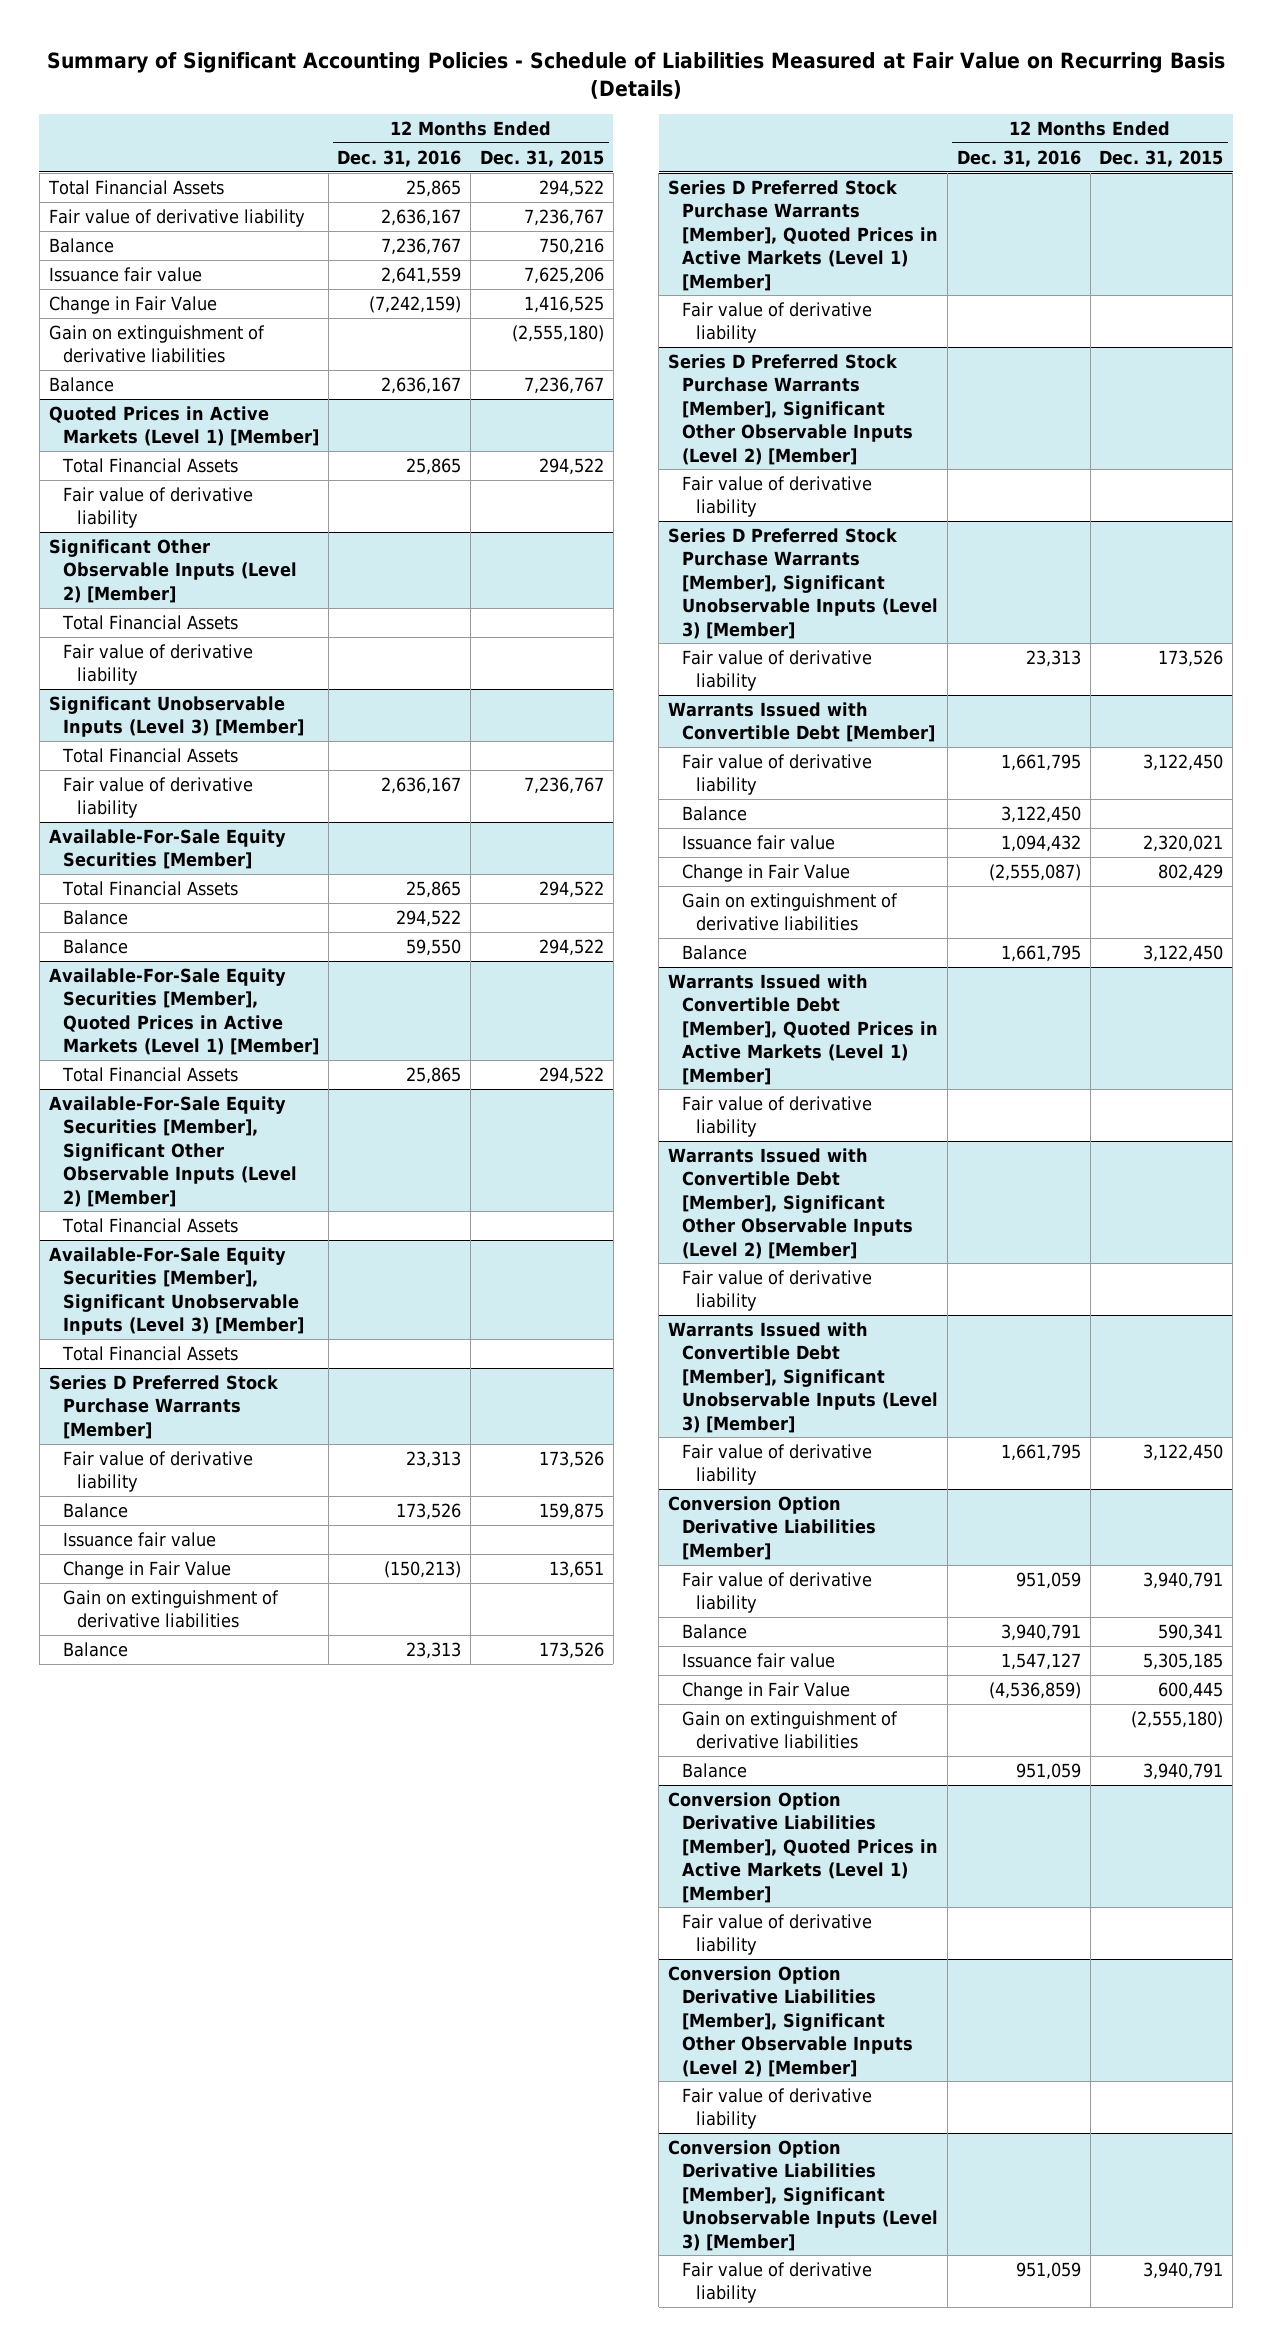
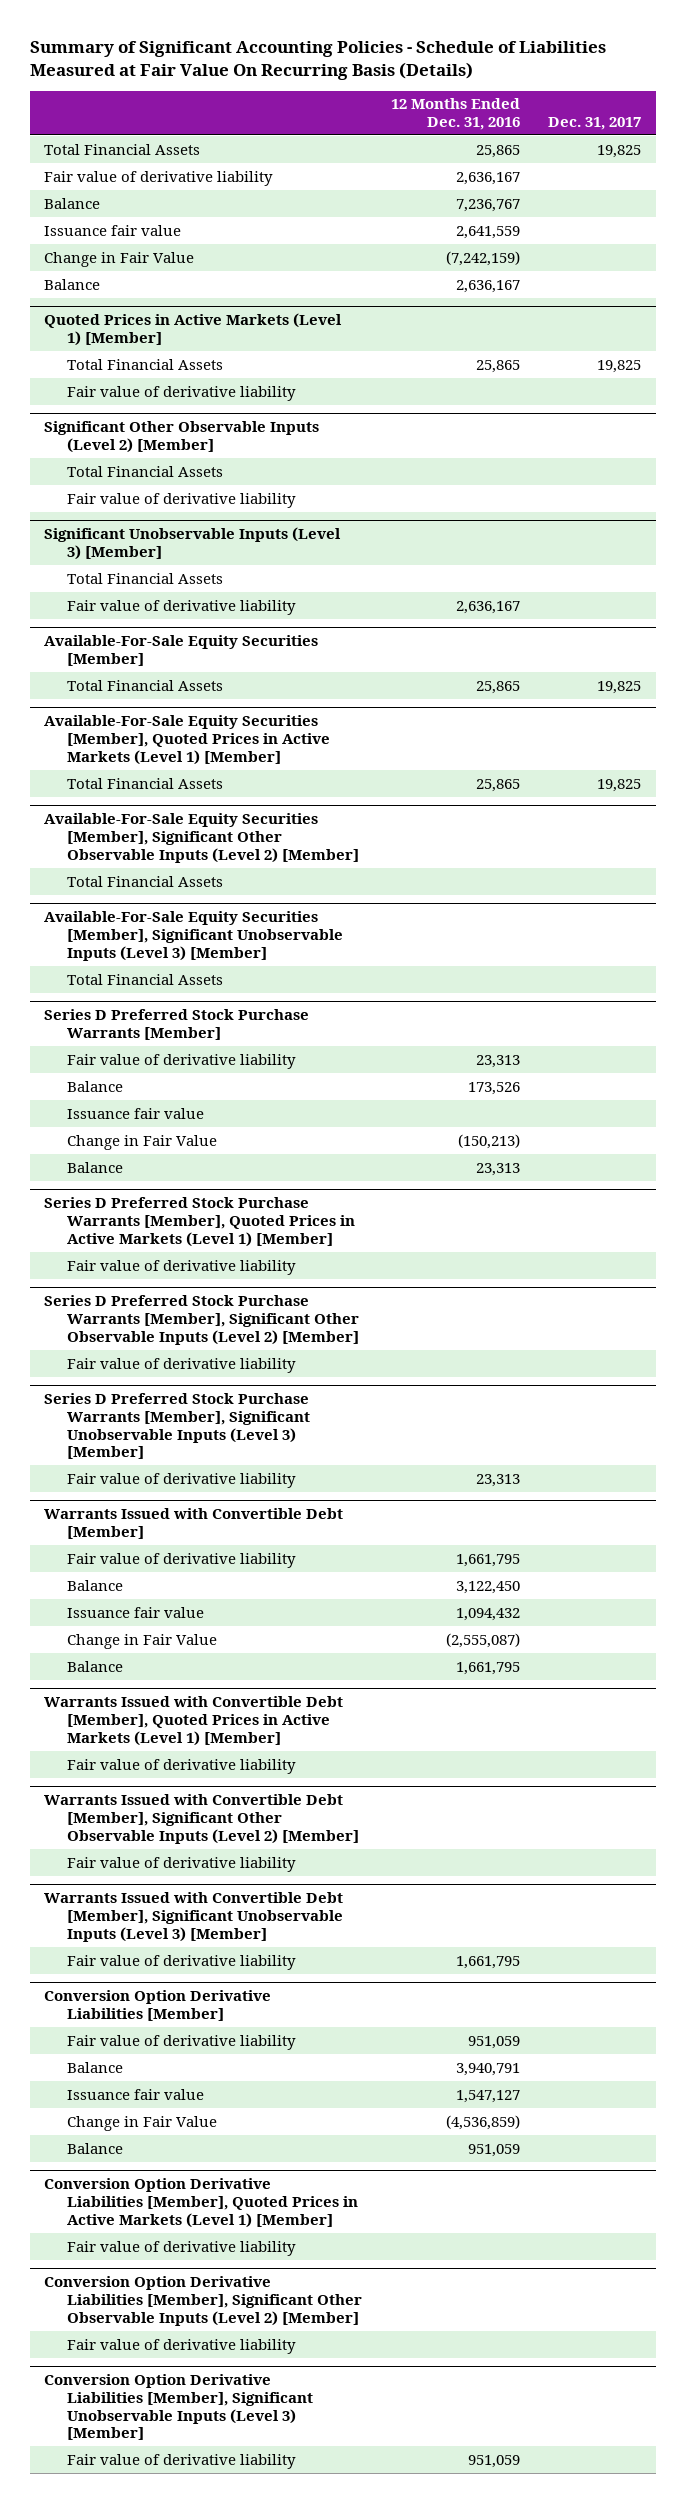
[47,51,1226,99] Summary of Significant Accounting Policies - Schedule of Liabilities Measured at Fair Value on Recurring Basis (Details) -> [29,40,606,80] Summary of Significant Accounting Policies - Schedule of Liabilities Measured at Fair Value On Recurring Basis (Details)
[480,149,605,167] Dec. 31, 2015 -> none
none -> [548,116,642,130] Dec. 31, 2017
[48,325,265,364] Gain on extinguishment of derivative liabilities -> none
[62,910,128,926] Balance -> none
[62,939,128,955] Balance -> none
[62,1590,279,1629] Gain on extinguishment of derivative liabilities -> none
[682,893,899,932] Gain on extinguishment of derivative liabilities -> none
[682,1711,899,1750] Gain on extinguishment of derivative liabilities -> none

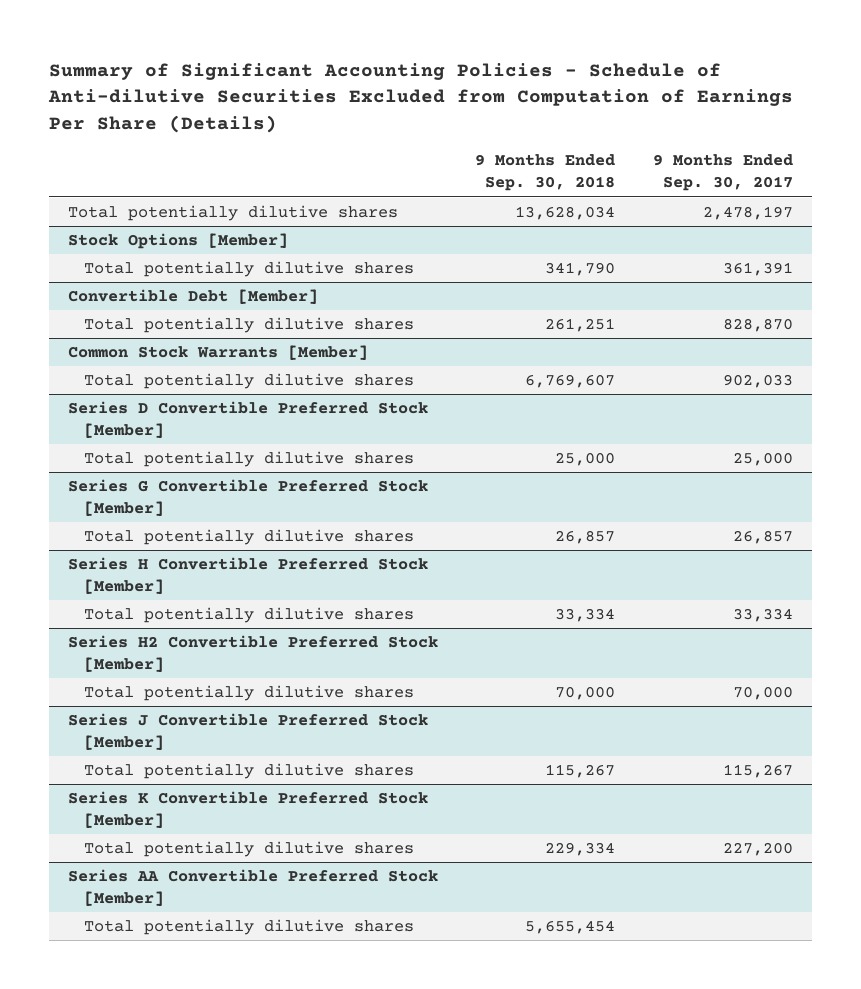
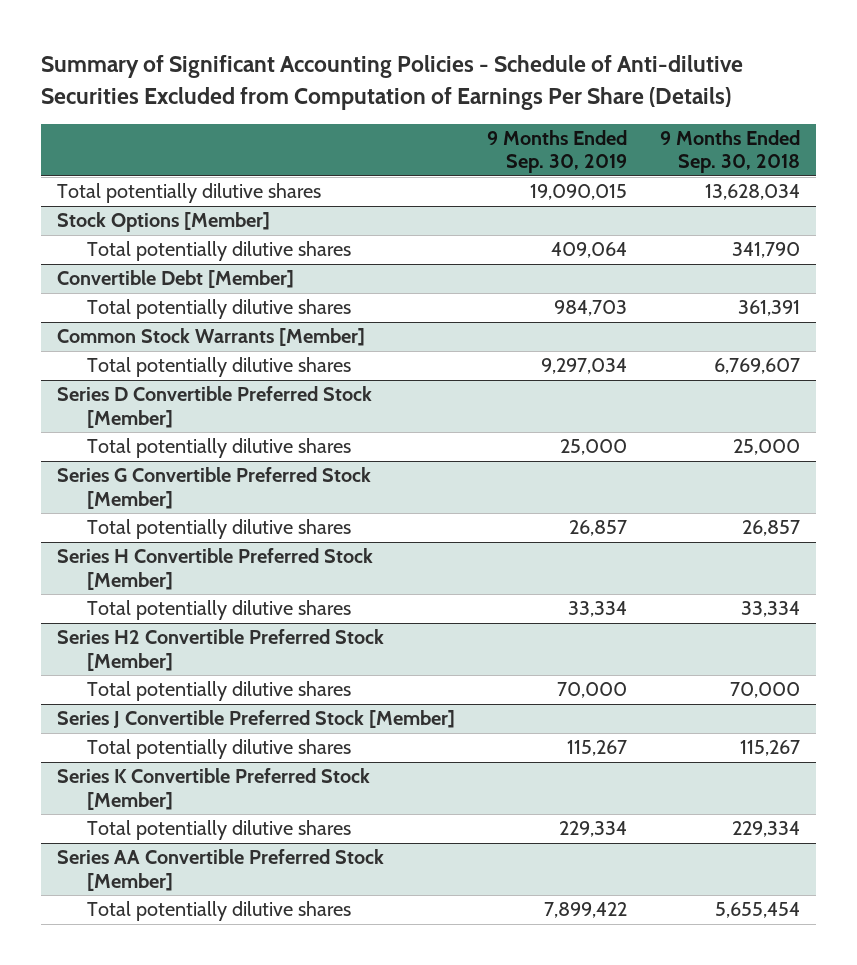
[652,154,793,192] 9 Months Ended Sep. 30, 2017 -> none
none -> [487,130,628,174] 9 Months Ended Sep. 30, 2019
[545,318,616,333] 261,251 -> [737,300,800,317] 361,391

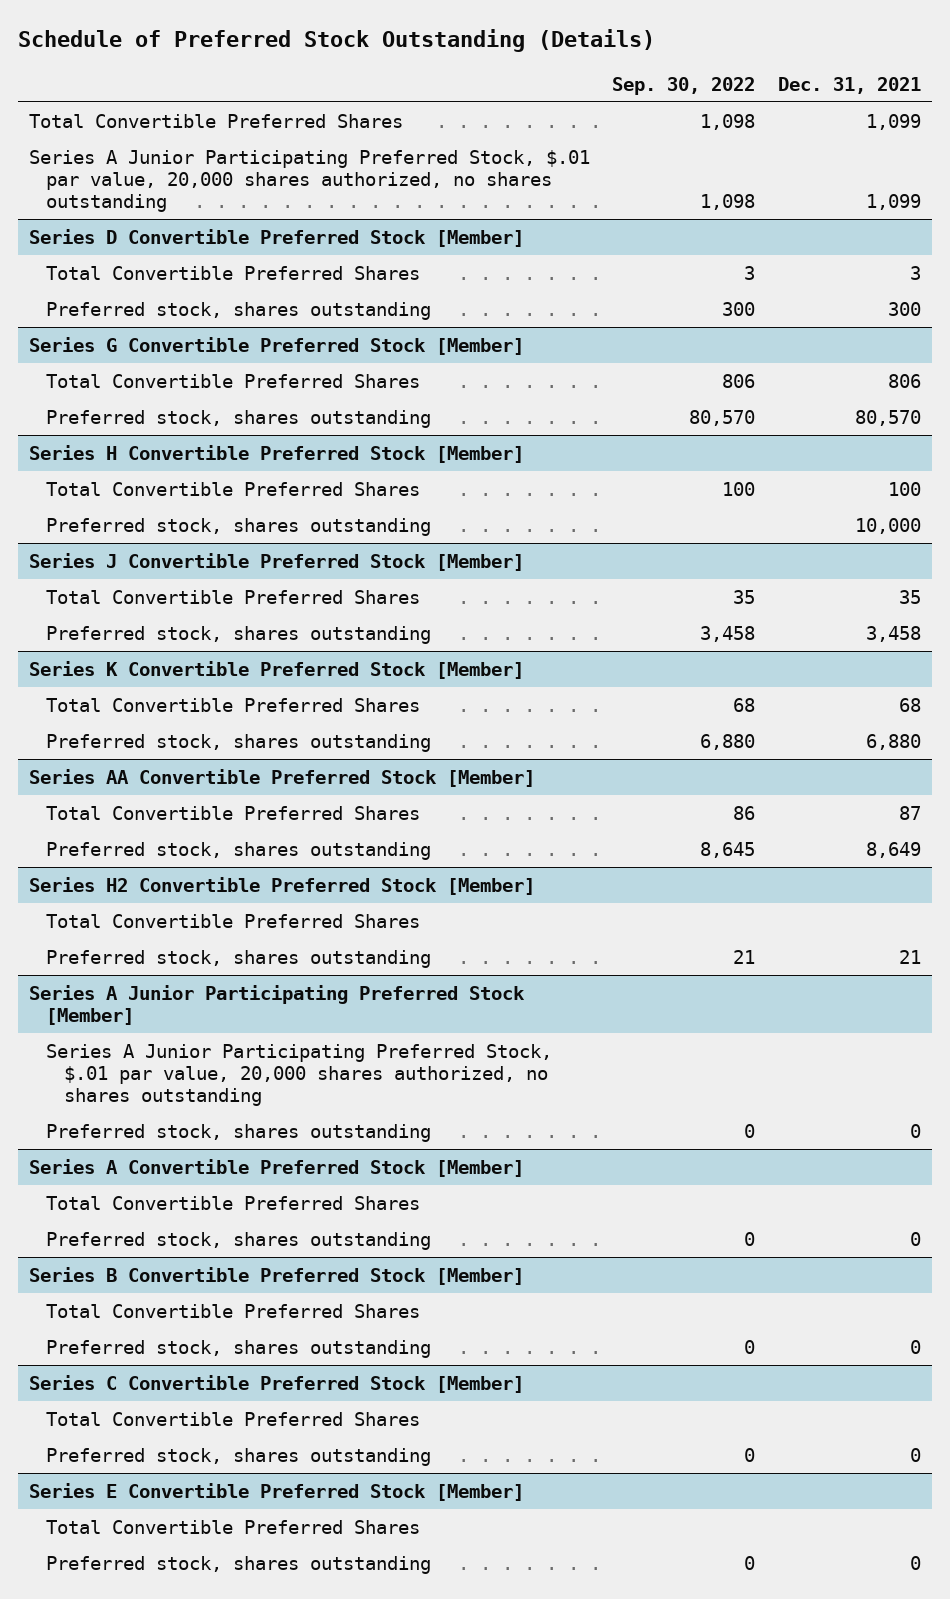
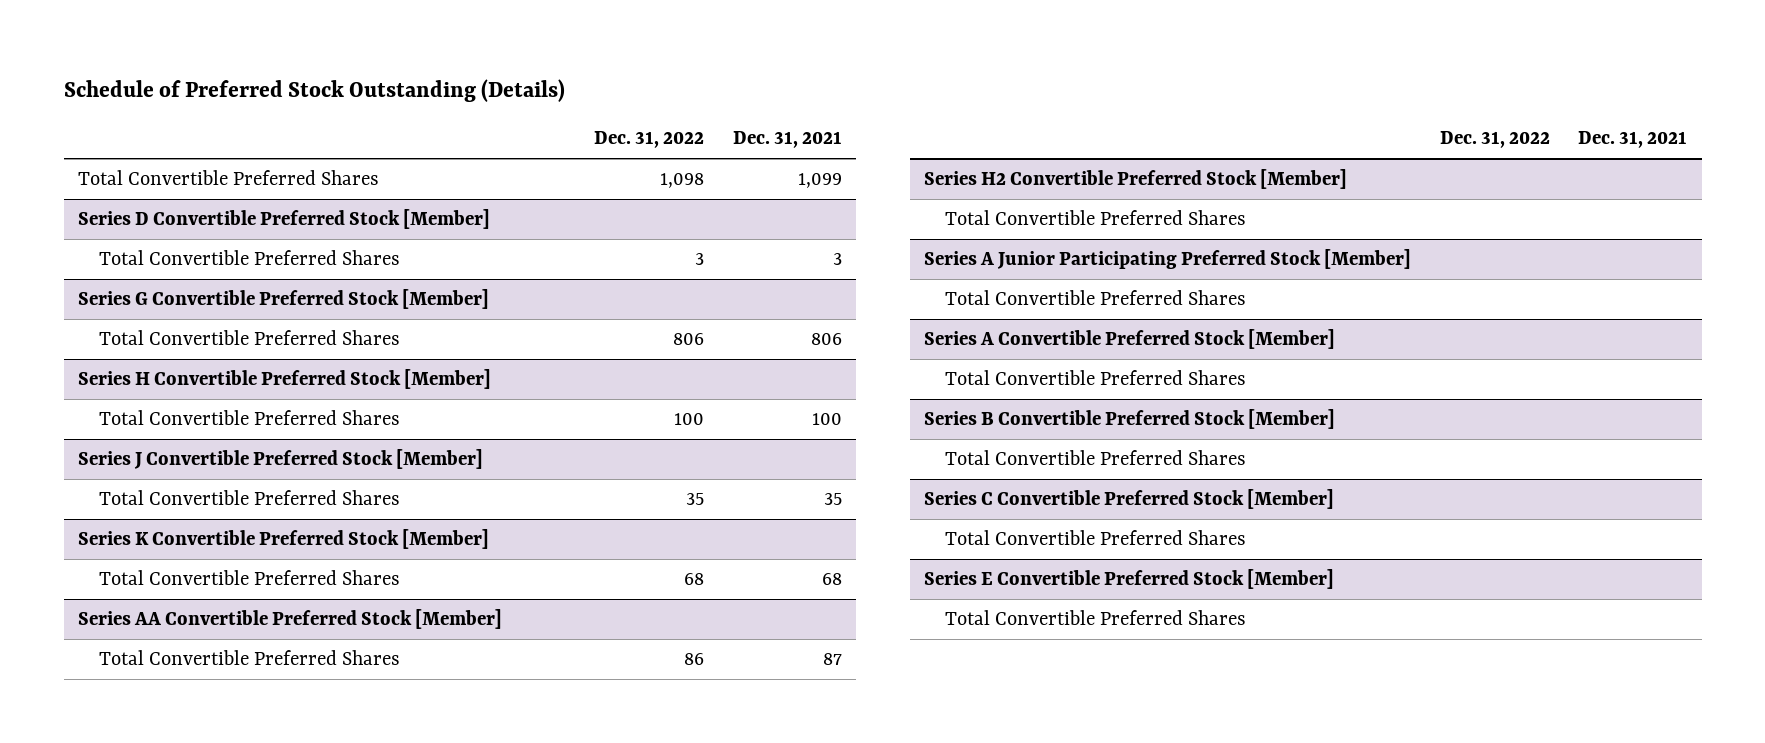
[612,76,756,95] Sep. 30, 2022 -> none
none -> [593,131,704,149] Dec. 31, 2022
[28,149,590,213] Series A Junior Participating Preferred Stock, $.01 par value, 20,000 shares authorized, no shares outstanding -> none
[46,301,432,320] Preferred stock, shares outstanding -> none
[46,409,432,428] Preferred stock, shares outstanding -> none
[46,517,432,536] Preferred stock, shares outstanding -> none
[46,625,432,644] Preferred stock, shares outstanding -> none
[46,733,432,752] Preferred stock, shares outstanding -> none
[46,841,432,860] Preferred stock, shares outstanding -> none
[46,949,432,968] Preferred stock, shares outstanding -> none
[46,1043,553,1107] Series A Junior Participating Preferred Stock, $.01 par value, 20,000 shares authorized, no shares outstanding -> none
[46,1123,432,1142] Preferred stock, shares outstanding -> none
none -> [944,289,1246,305] Total Convertible Preferred Shares
[46,1231,432,1250] Preferred stock, shares outstanding -> none
[46,1339,432,1358] Preferred stock, shares outstanding -> none
[46,1447,432,1466] Preferred stock, shares outstanding -> none
[46,1555,432,1574] Preferred stock, shares outstanding -> none

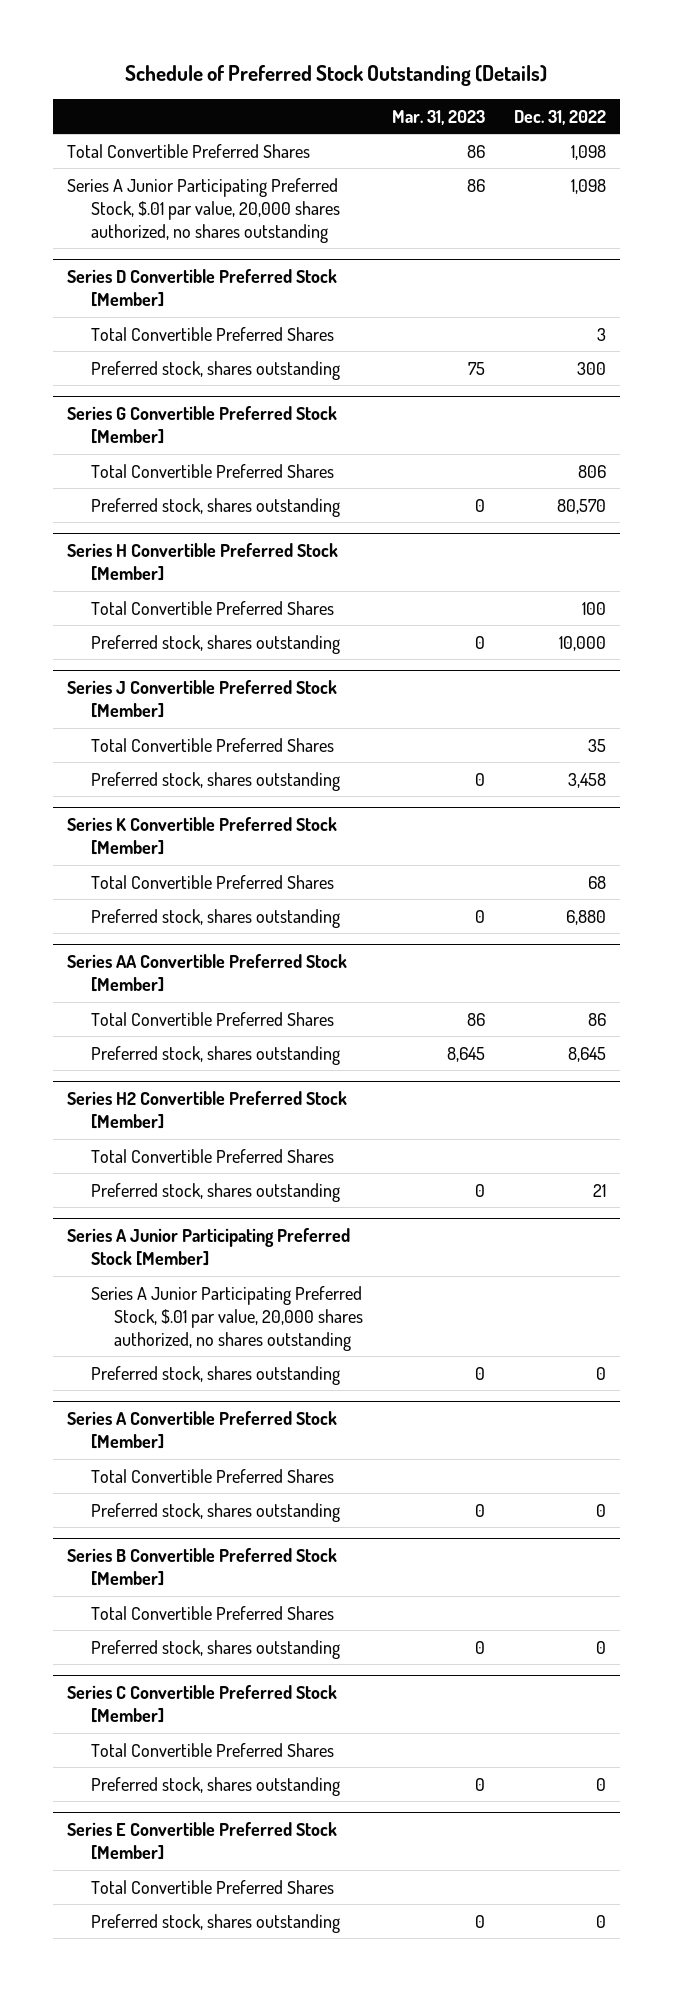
[732,131,842,149] Dec. 31, 2021 -> none
none -> [392,109,486,125] Mar. 31, 2023
none -> [67,177,340,243] Series A Junior Participating Preferred Stock, $.01 par value, 20,000 shares authorized, no shares outstanding
none -> [90,360,340,380] Preferred stock, shares outstanding
none -> [90,497,340,517] Preferred stock, shares outstanding
none -> [90,634,340,654] Preferred stock, shares outstanding
none -> [90,771,340,791] Preferred stock, shares outstanding
none -> [90,908,340,928] Preferred stock, shares outstanding
none -> [90,1045,340,1065] Preferred stock, shares outstanding
none -> [90,1182,340,1202] Preferred stock, shares outstanding
[944,289,1246,305] Total Convertible Preferred Shares -> none
none -> [90,1285,364,1351] Series A Junior Participating Preferred Stock, $.01 par value, 20,000 shares authorized, no shares outstanding
none -> [90,1365,340,1385] Preferred stock, shares outstanding
none -> [90,1502,340,1522] Preferred stock, shares outstanding
none -> [90,1639,340,1659] Preferred stock, shares outstanding
none -> [90,1776,340,1796] Preferred stock, shares outstanding
none -> [90,1913,340,1933] Preferred stock, shares outstanding

